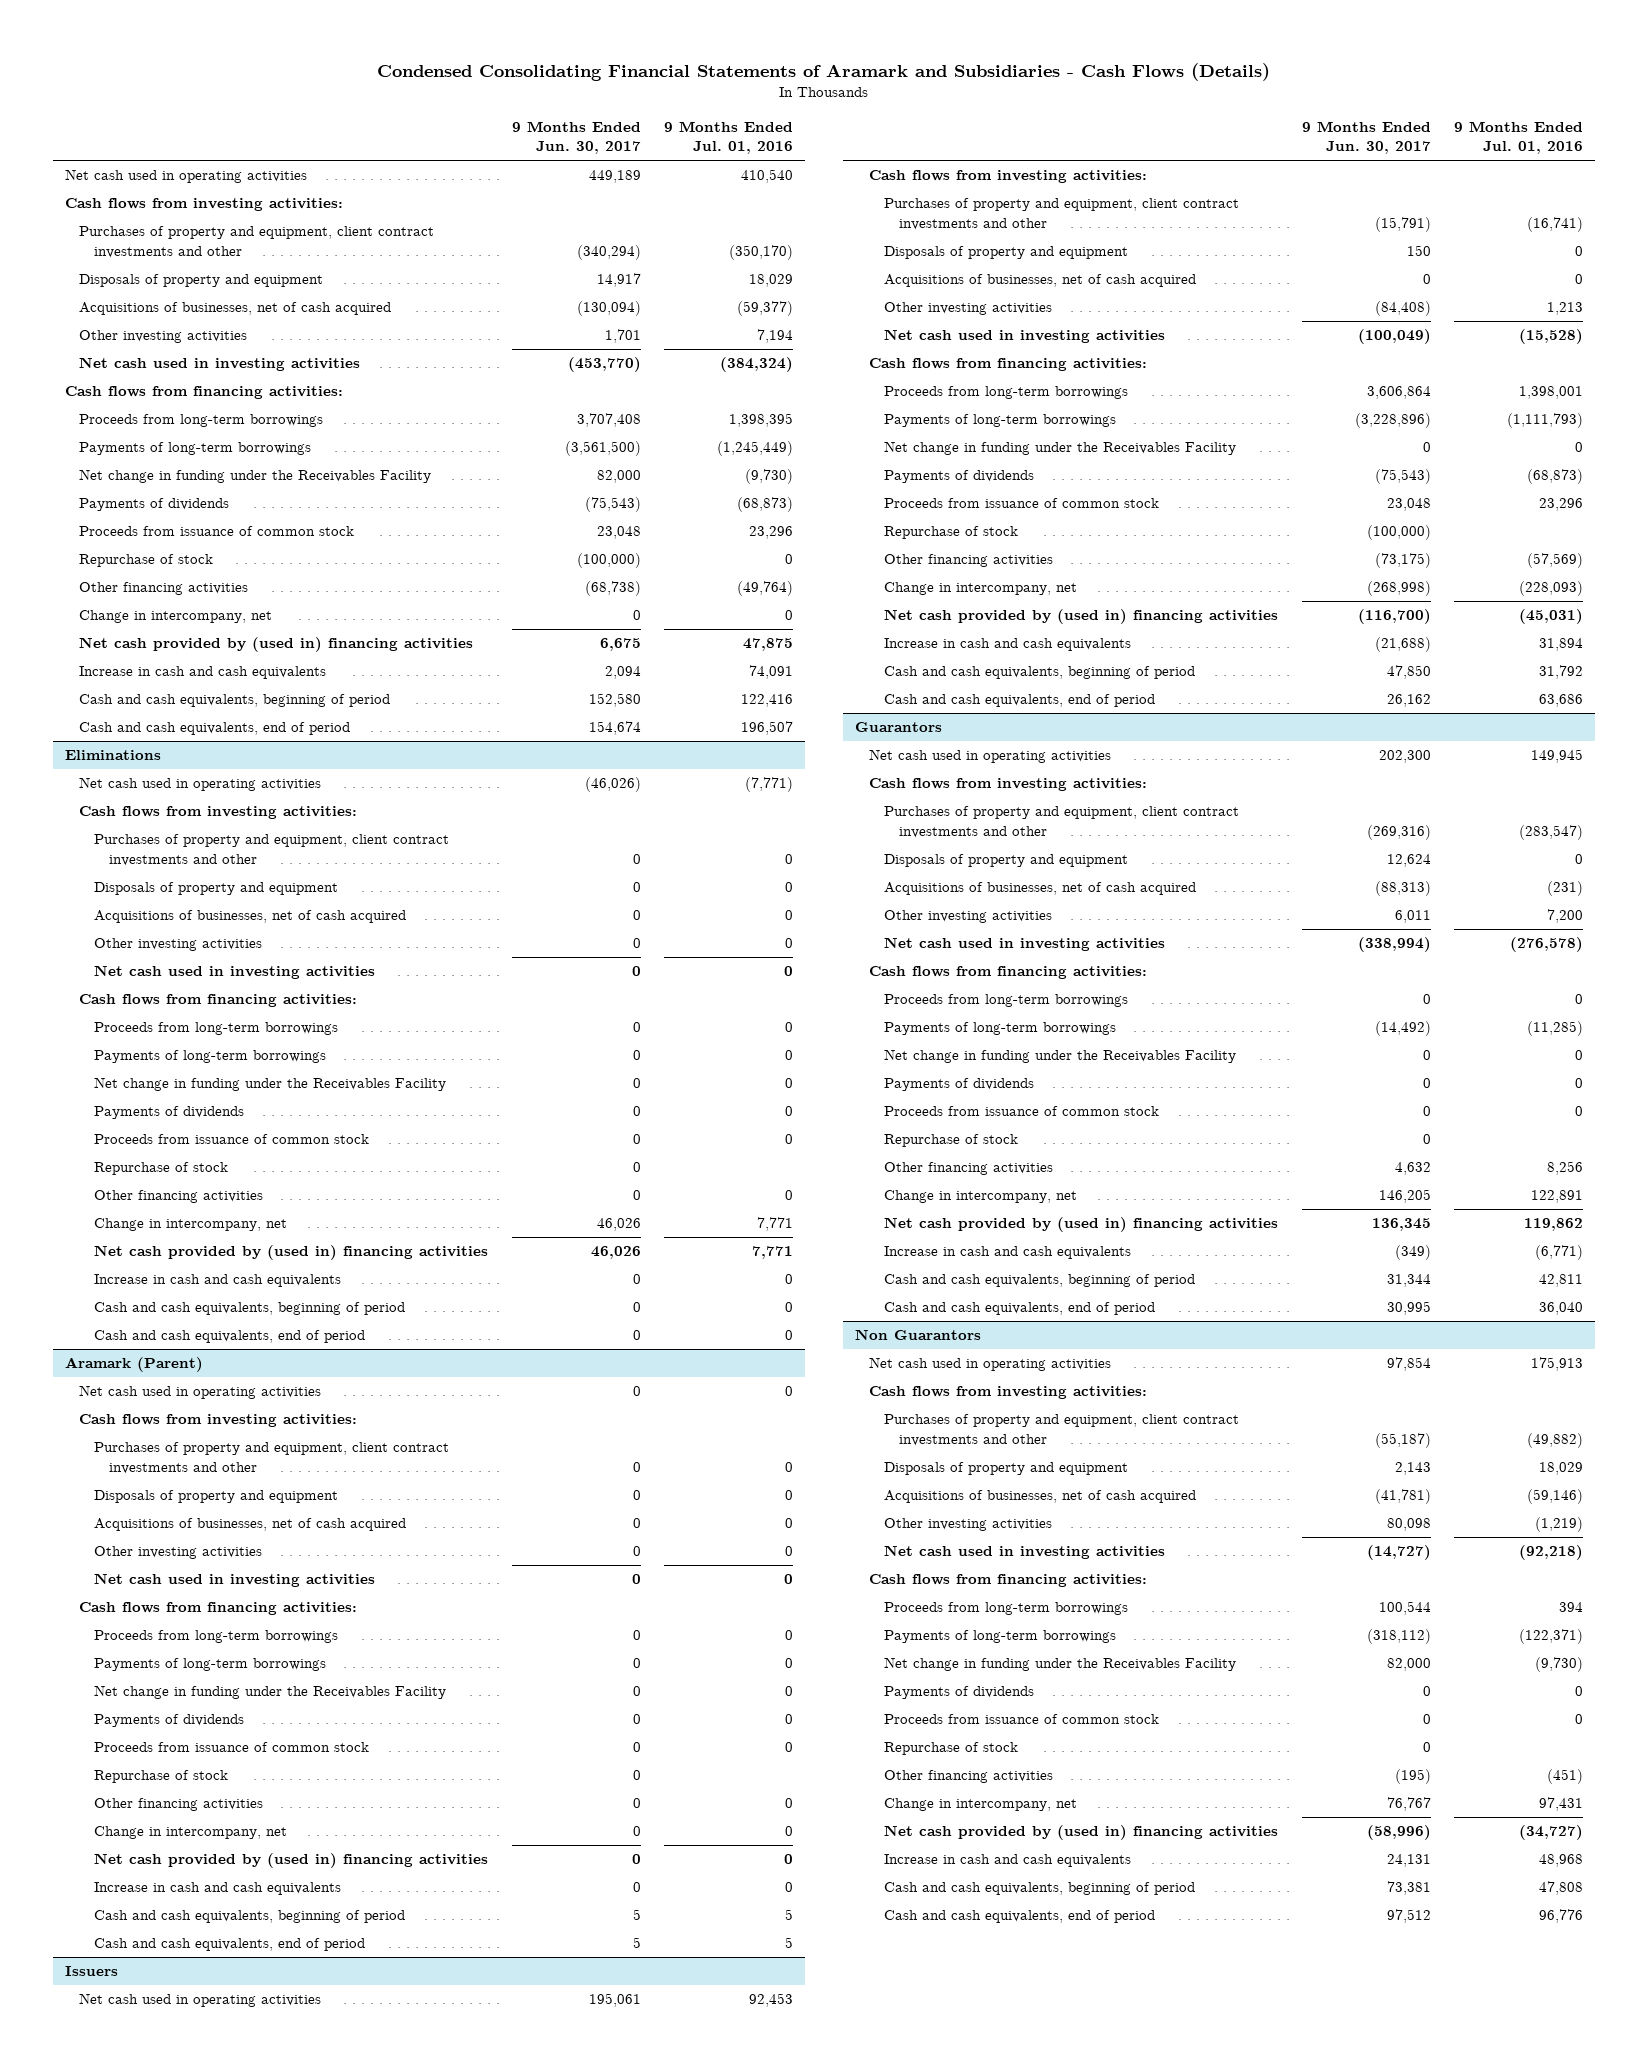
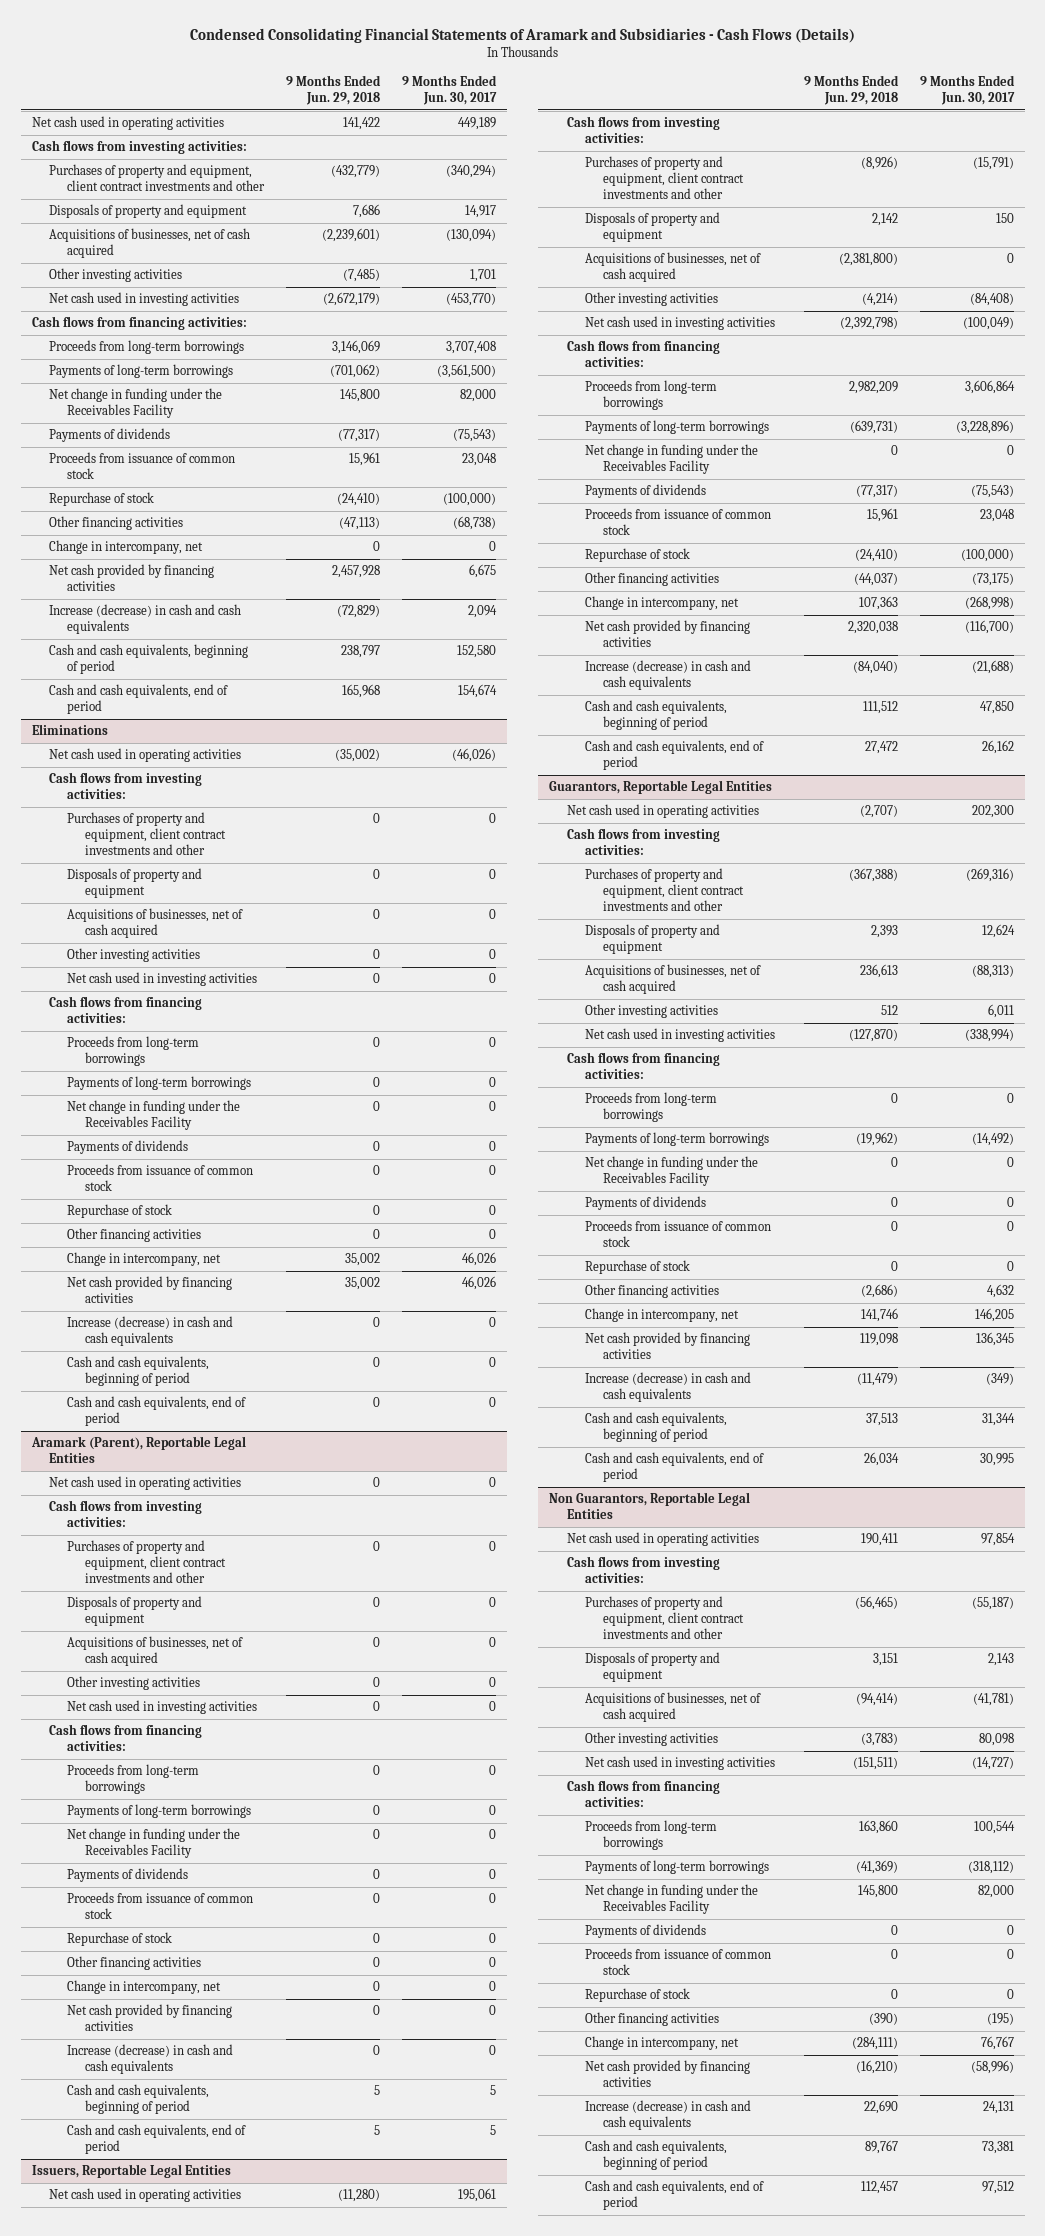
[664,120,794,155] 9 Months Ended Jul. 01, 2016 -> none
none -> [286,75,382,105] 9 Months Ended Jun. 29, 2018
[79,637,474,653] Net cash provided by (used in) financing activities -> [49,564,215,592] Net cash provided by financing activities
[79,666,327,680] Increase in cash and cash equivalents -> [49,604,242,635] Increase (decrease) in cash and cash equivalents
[94,1245,489,1261] Net cash provided by (used in) financing activities -> [67,1276,233,1304] Net cash provided by financing activities
[94,1274,342,1288] Increase in cash and cash equivalents -> [67,1316,234,1347] Increase (decrease) in cash and cash equivalents
[64,1357,203,1373] Aramark (Parent) -> none
none -> [30,1436,246,1464] Aramark (Parent), Reportable Legal Entities
[94,1853,489,1869] Net cash provided by (used in) financing activities -> [67,2004,233,2032] Net cash provided by financing activities
[94,1882,342,1896] Increase in cash and cash equivalents -> [67,2044,234,2075] Increase (decrease) in cash and cash equivalents
[64,1966,118,1977] Issuers -> none
none -> [31,2164,231,2179] Issuers, Reportable Legal Entities
[884,609,1279,625] Net cash provided by (used in) financing activities -> [584,620,750,648] Net cash provided by financing activities
[884,638,1132,652] Increase in cash and cash equivalents -> [584,660,751,691] Increase (decrease) in cash and cash equivalents
[854,722,942,733] Guarantors -> none
none -> [549,780,773,795] Guarantors, Reportable Legal Entities
[884,1217,1279,1233] Net cash provided by (used in) financing activities -> [584,1332,750,1360] Net cash provided by financing activities
[884,1246,1132,1260] Increase in cash and cash equivalents -> [584,1372,751,1403] Increase (decrease) in cash and cash equivalents
[854,1329,981,1341] Non Guarantors -> none
none -> [549,1492,751,1520] Non Guarantors, Reportable Legal Entities
[884,1825,1279,1841] Net cash provided by (used in) financing activities -> [584,2060,750,2088] Net cash provided by financing activities
[884,1854,1132,1868] Increase in cash and cash equivalents -> [584,2100,751,2131] Increase (decrease) in cash and cash equivalents

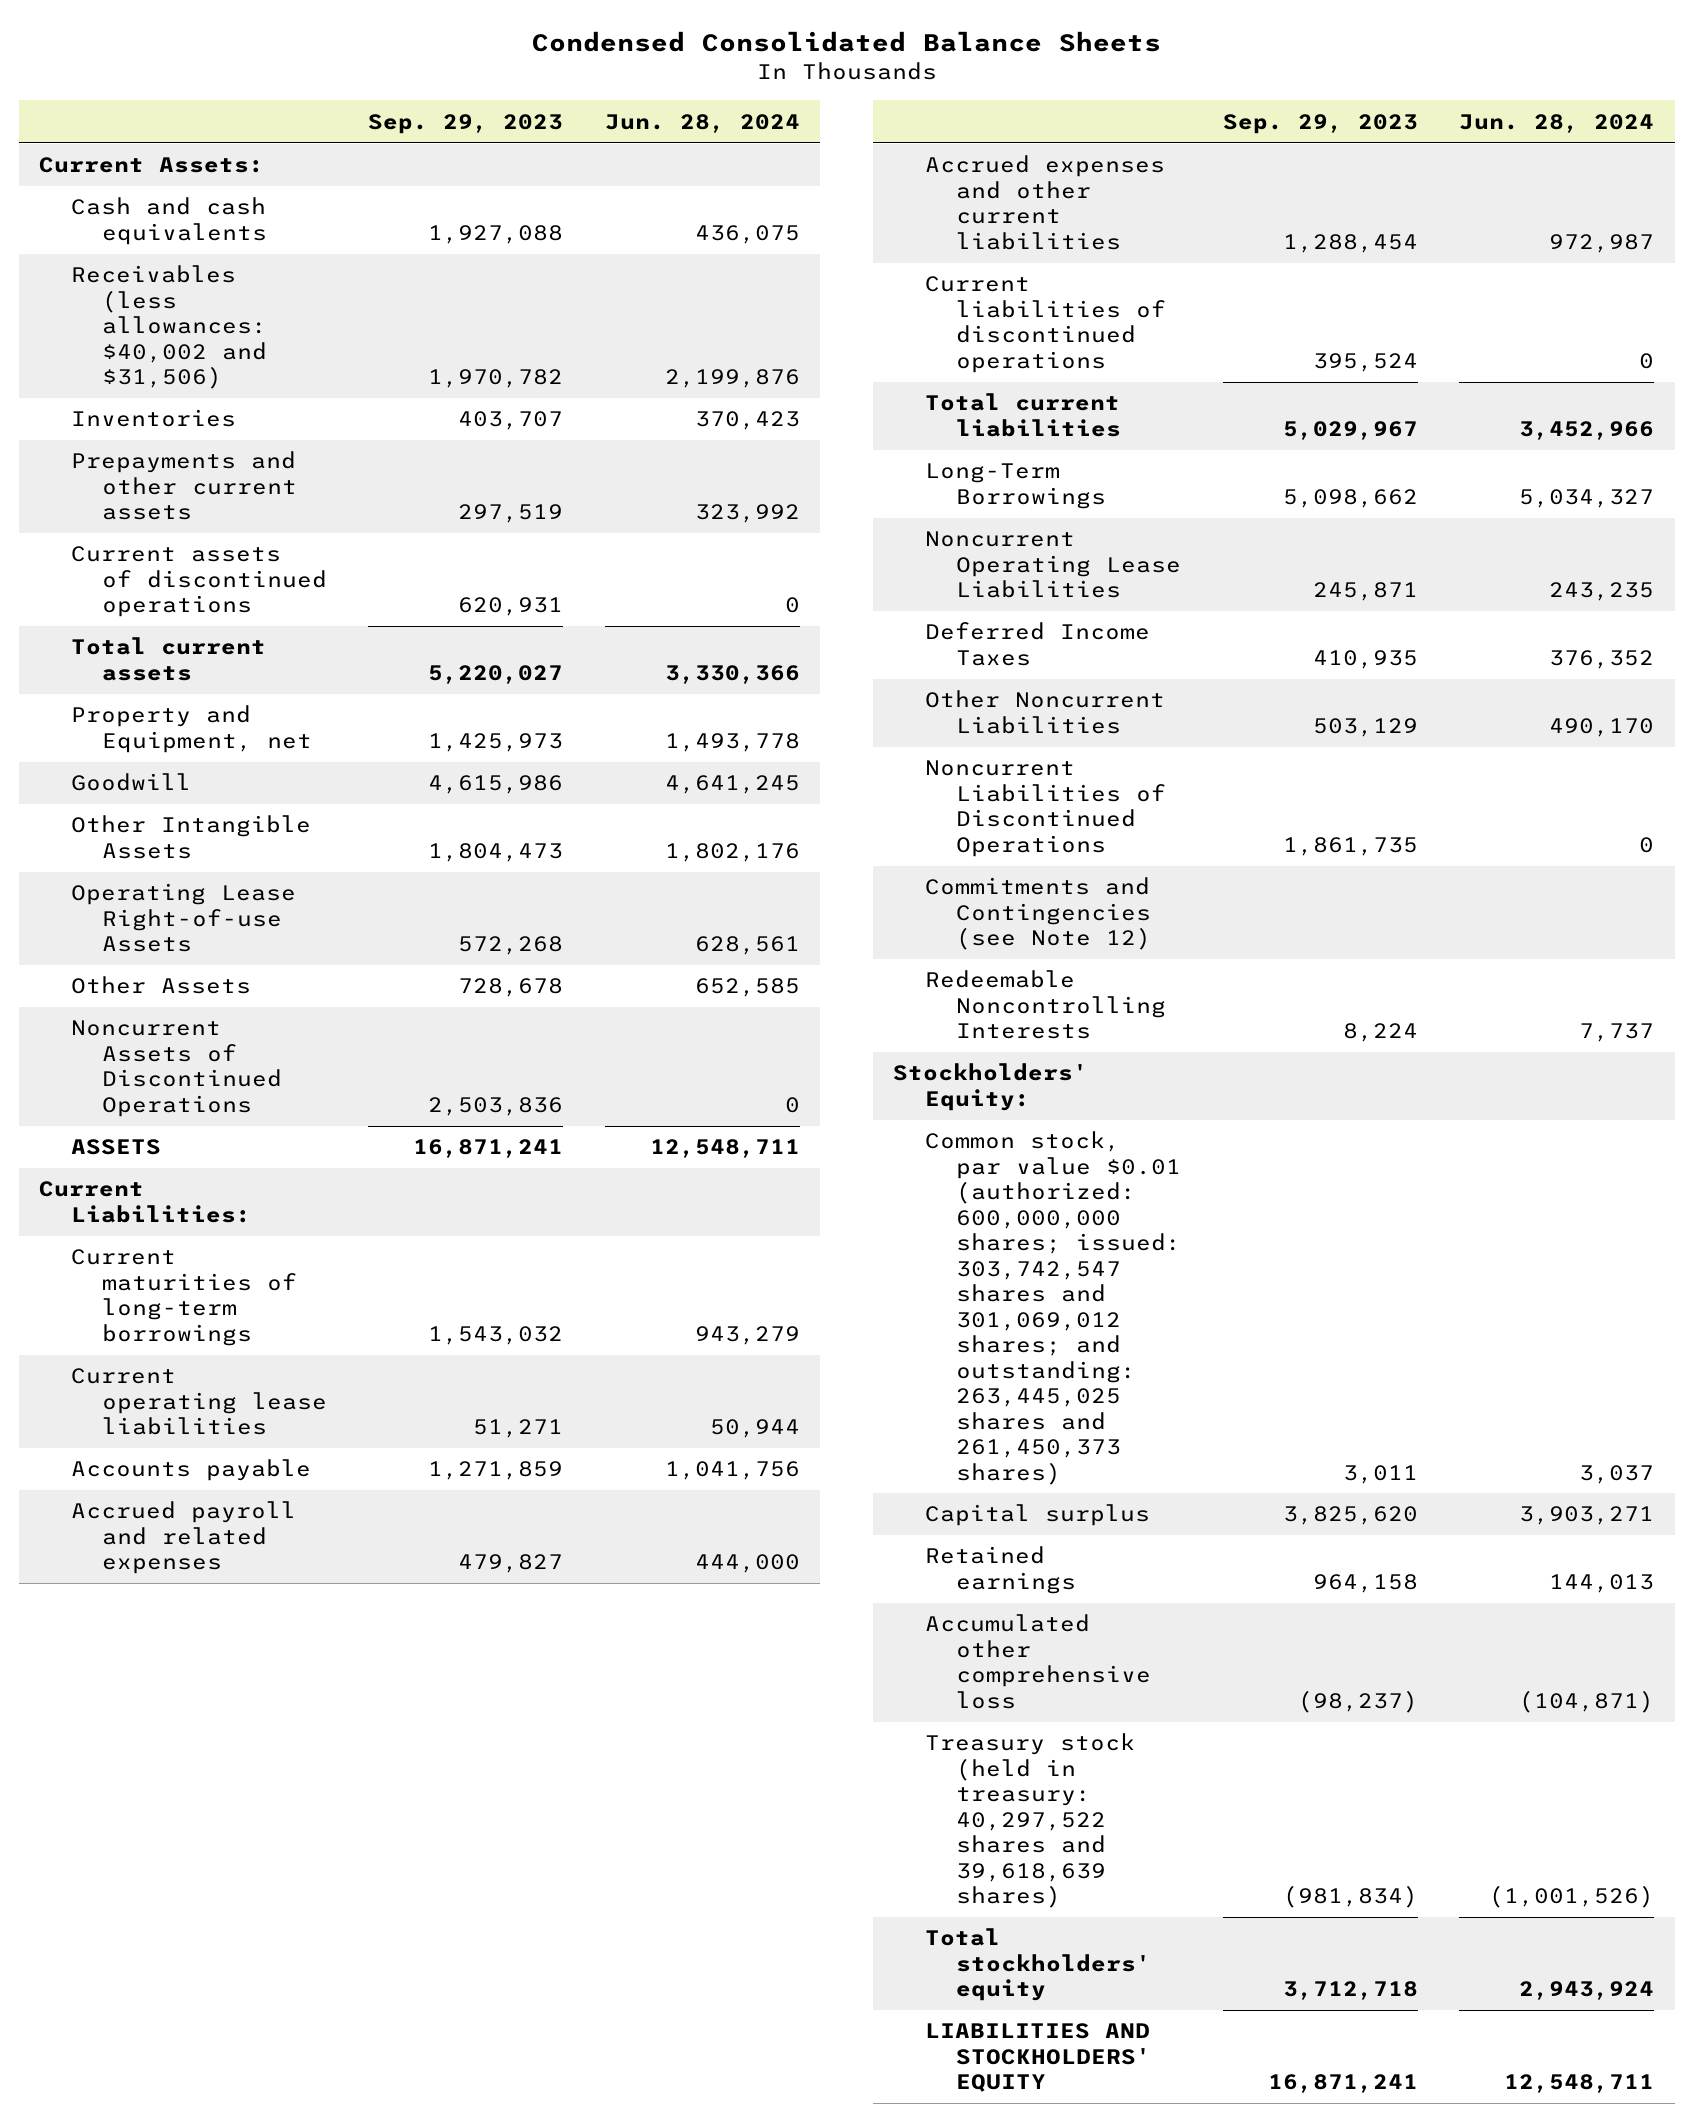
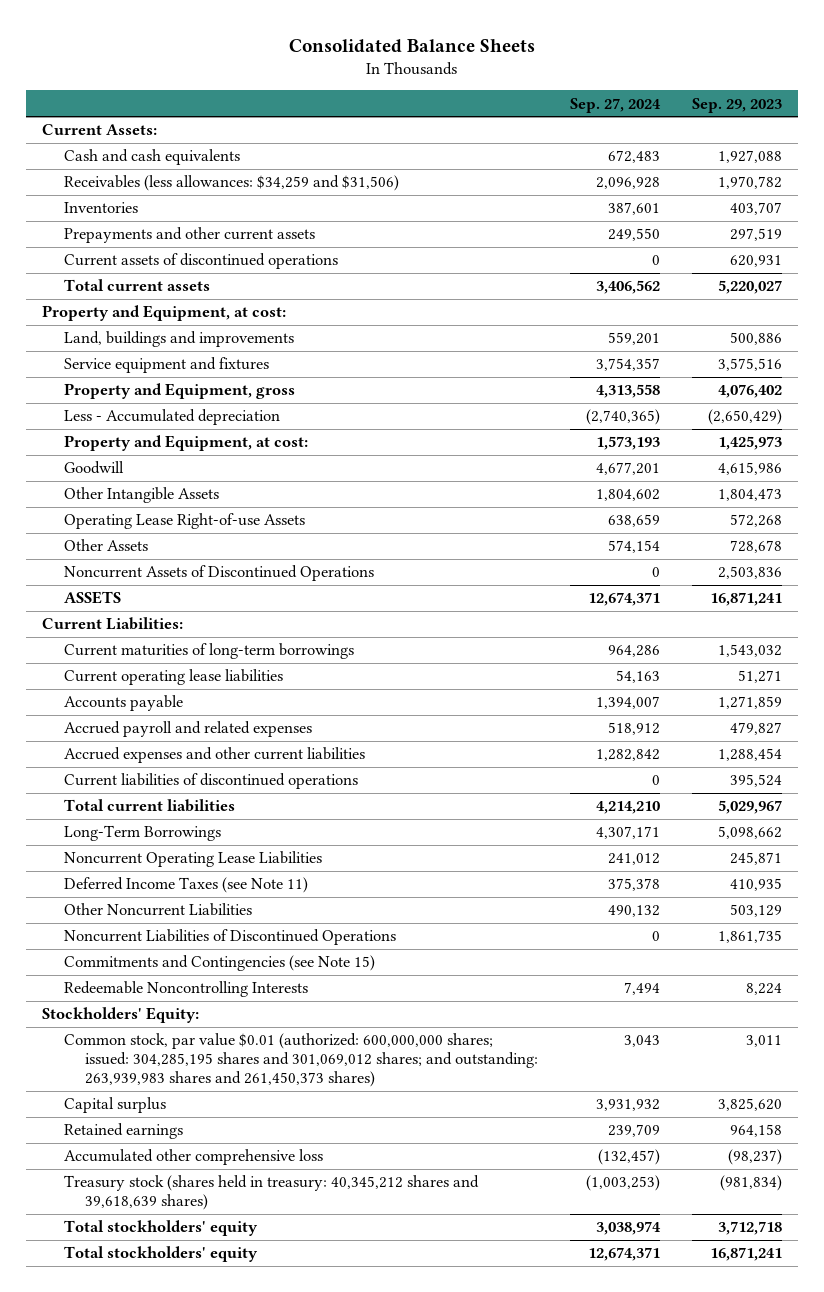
[531,31,1161,53] Condensed Consolidated Balance Sheets -> [289,38,536,53] Consolidated Balance Sheets
[604,113,800,133] Jun. 28, 2024 -> none
none -> [570,97,662,113] Sep. 27, 2024
[70,265,268,390] Receivables (less allowances: $40,002 and $31,506) -> [63,175,399,192] Receivables (less allowances: $34,259 and $31,506)
none -> [41,305,286,322] Property and Equipment, at cost:
none -> [63,331,294,348] Land, buildings and improvements
none -> [63,357,269,374] Service equipment and fixtures
none -> [63,383,295,400] Property and Equipment, gross
none -> [63,409,280,426] Less - Accumulated depreciation
[70,705,313,753] Property and Equipment, net -> [63,435,308,452] Property and Equipment, at cost:
[924,622,1150,666] Deferred Income Taxes -> [63,877,308,894] Deferred Income Taxes (see Note 11)
[924,877,1152,951] Commitments and Contingencies (see Note 12) -> [63,955,375,972] Commitments and Contingencies (see Note 15)
[924,1131,1182,1485] Common stock, par value $0.01 (authorized: 600,000,000 shares; issued: 303,742,547 shares and 301,069,012 shares; and outstanding: 263,445,025 shares and 261,450,373 shares) -> [63,1033,539,1088] Common stock, par value $0.01 (authorized: 600,000,000 shares; issued: 304,285,195 shares and 301,069,012 shares; and outstanding: 263,939,983 shares and 261,450,373 shares)
[924,1733,1135,1909] Treasury stock (held in treasury: 40,297,522 shares and 39,618,639 shares) -> [63,1175,479,1211] Treasury stock (shares held in treasury: 40,345,212 shares and 39,618,639 shares)
[924,2023,1152,2093] LIABILITIES AND STOCKHOLDERS' EQUITY -> [63,1246,258,1263] Total stockholders' equity

